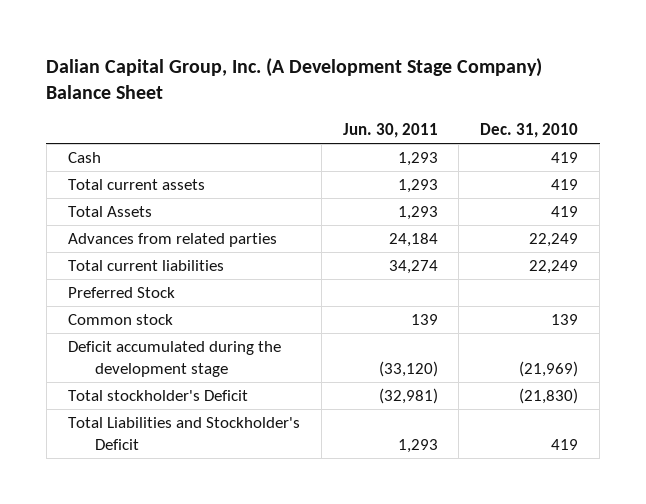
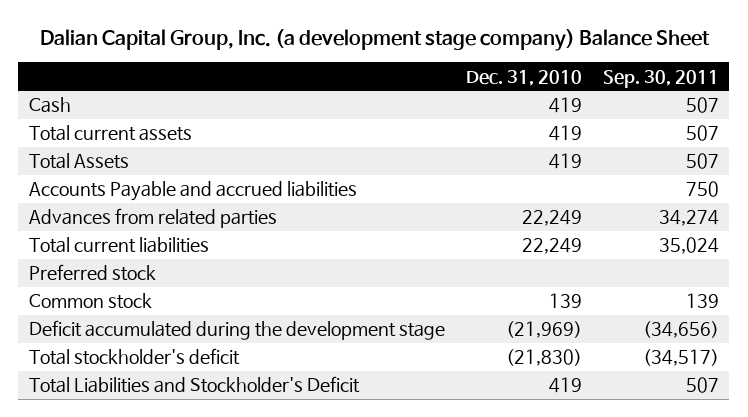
[46,57,543,100] Dalian Capital Group, Inc. (A Development Stage Company) Balance Sheet -> [39,29,710,52] Dalian Capital Group, Inc. (a development stage company) Balance Sheet
[342,123,438,139] Jun. 30, 2011 -> none
none -> [602,69,719,88] Sep. 30, 2011
none -> [28,181,357,202] Accounts Payable and accrued liabilities
[67,287,175,299] Preferred Stock -> [28,264,156,282] Preferred stock
[67,390,248,402] Total stockholder's Deficit -> [28,348,240,366] Total stockholder's deficit

